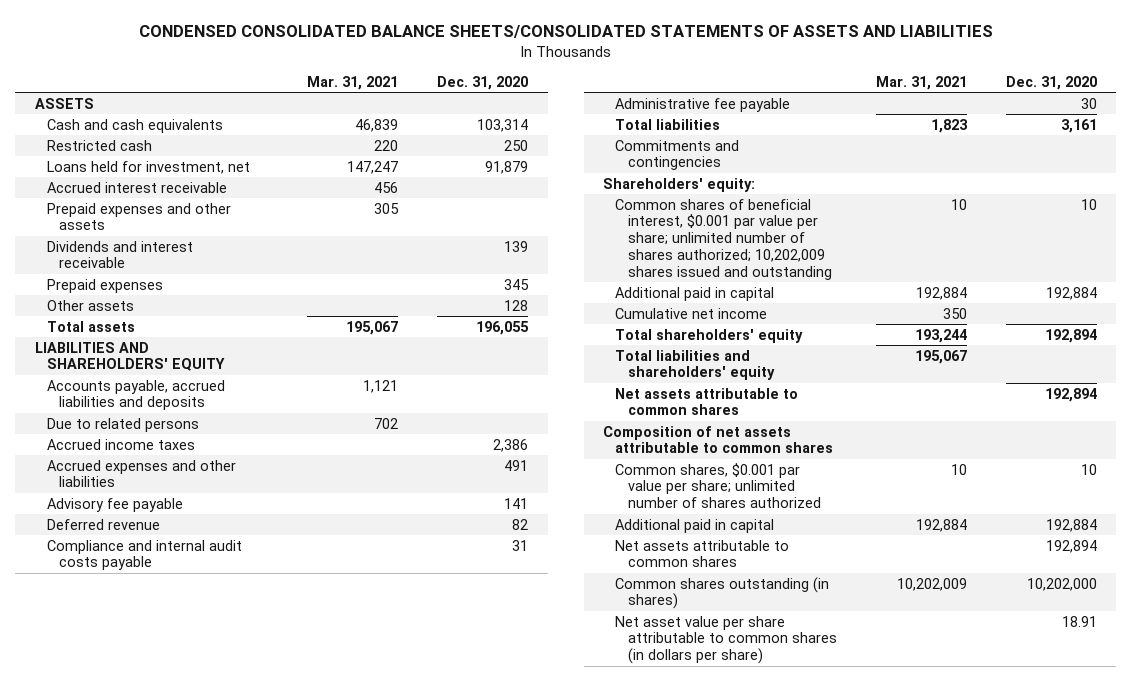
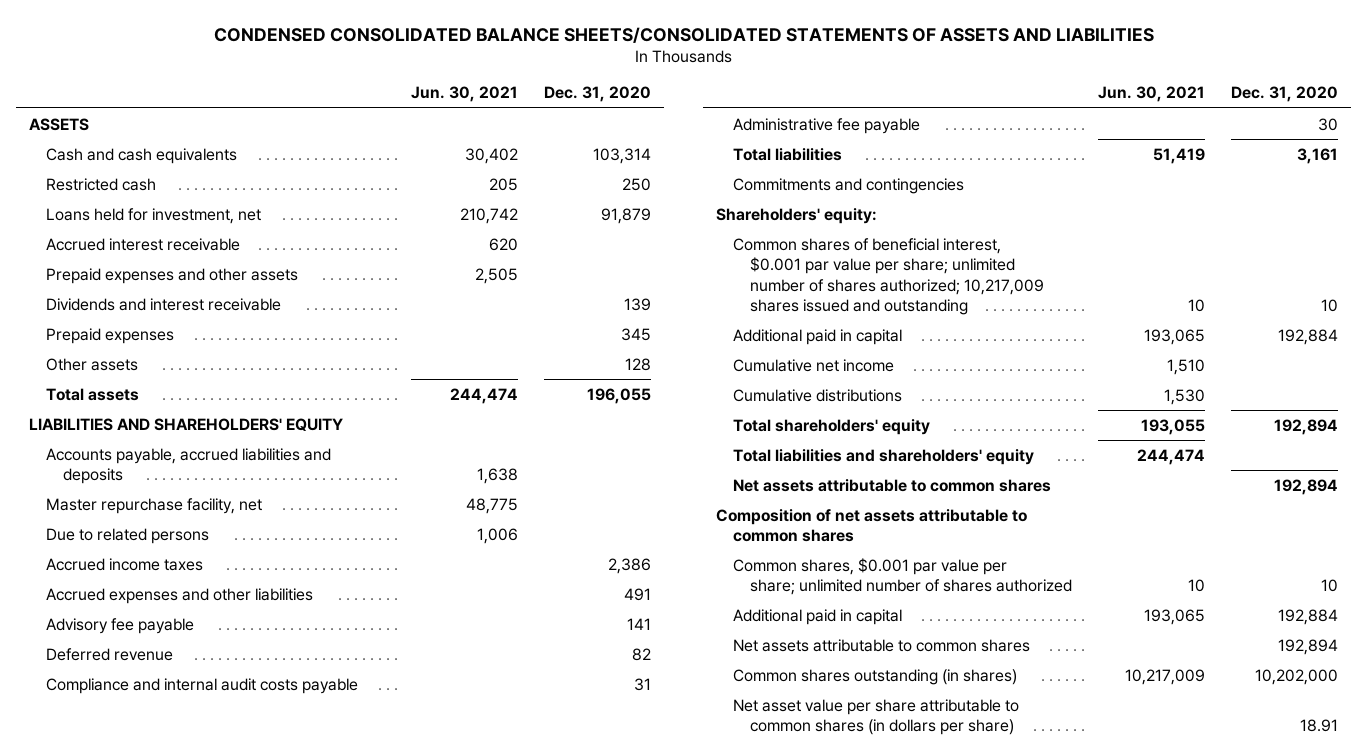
[307,76,399,91] Mar. 31, 2021 -> none
none -> [410,86,518,103] Jun. 30, 2021
none -> [46,497,263,514] Master repurchase facility, net
[615,198,832,280] Common shares of beneficial interest, $0.001 par value per share; unlimited number of shares authorized; 10,202,009 shares issued and outstanding -> [733,237,1044,316] Common shares of beneficial interest, $0.001 par value per share; unlimited number of shares authorized; 10,217,009 shares issued and outstanding
none -> [733,388,903,402] Cumulative distributions

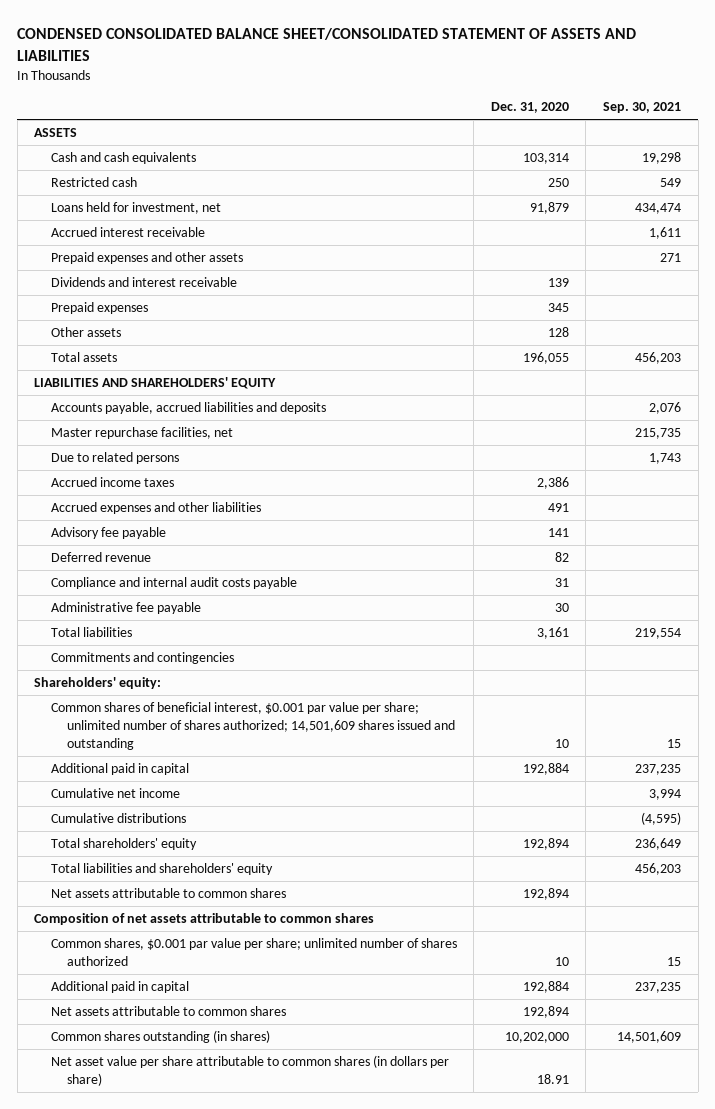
[213,26,1154,43] CONDENSED CONSOLIDATED BALANCE SHEETS/CONSOLIDATED STATEMENTS OF ASSETS AND LIABILITIES -> [17,28,637,61] CONDENSED CONSOLIDATED BALANCE SHEET/CONSOLIDATED STATEMENT OF ASSETS AND LIABILITIES
[410,86,518,103] Jun. 30, 2021 -> none
none -> [603,102,682,114] Sep. 30, 2021
[46,497,263,514] Master repurchase facility, net -> [50,427,233,440] Master repurchase facilities, net
[733,237,1044,316] Common shares of beneficial interest, $0.001 par value per share; unlimited number of shares authorized; 10,217,009 shares issued and outstanding -> [50,702,455,750] Common shares of beneficial interest, $0.001 par value per share; unlimited number of shares authorized; 14,501,609 shares issued and outstanding

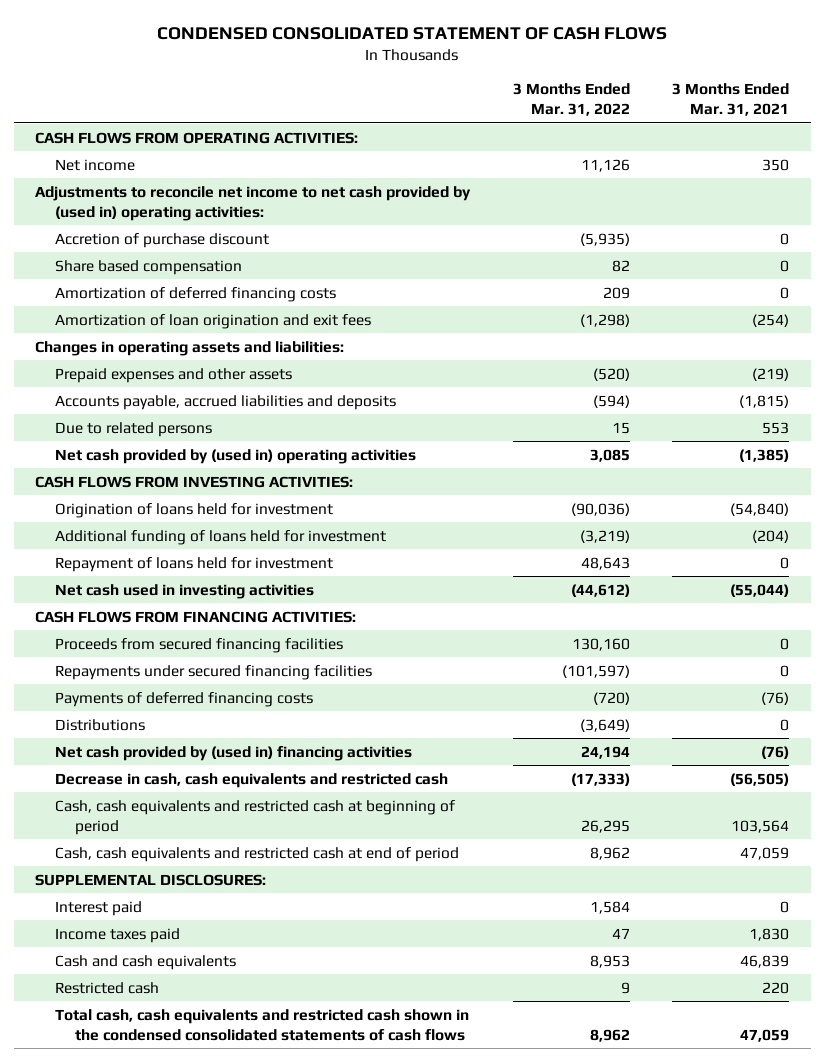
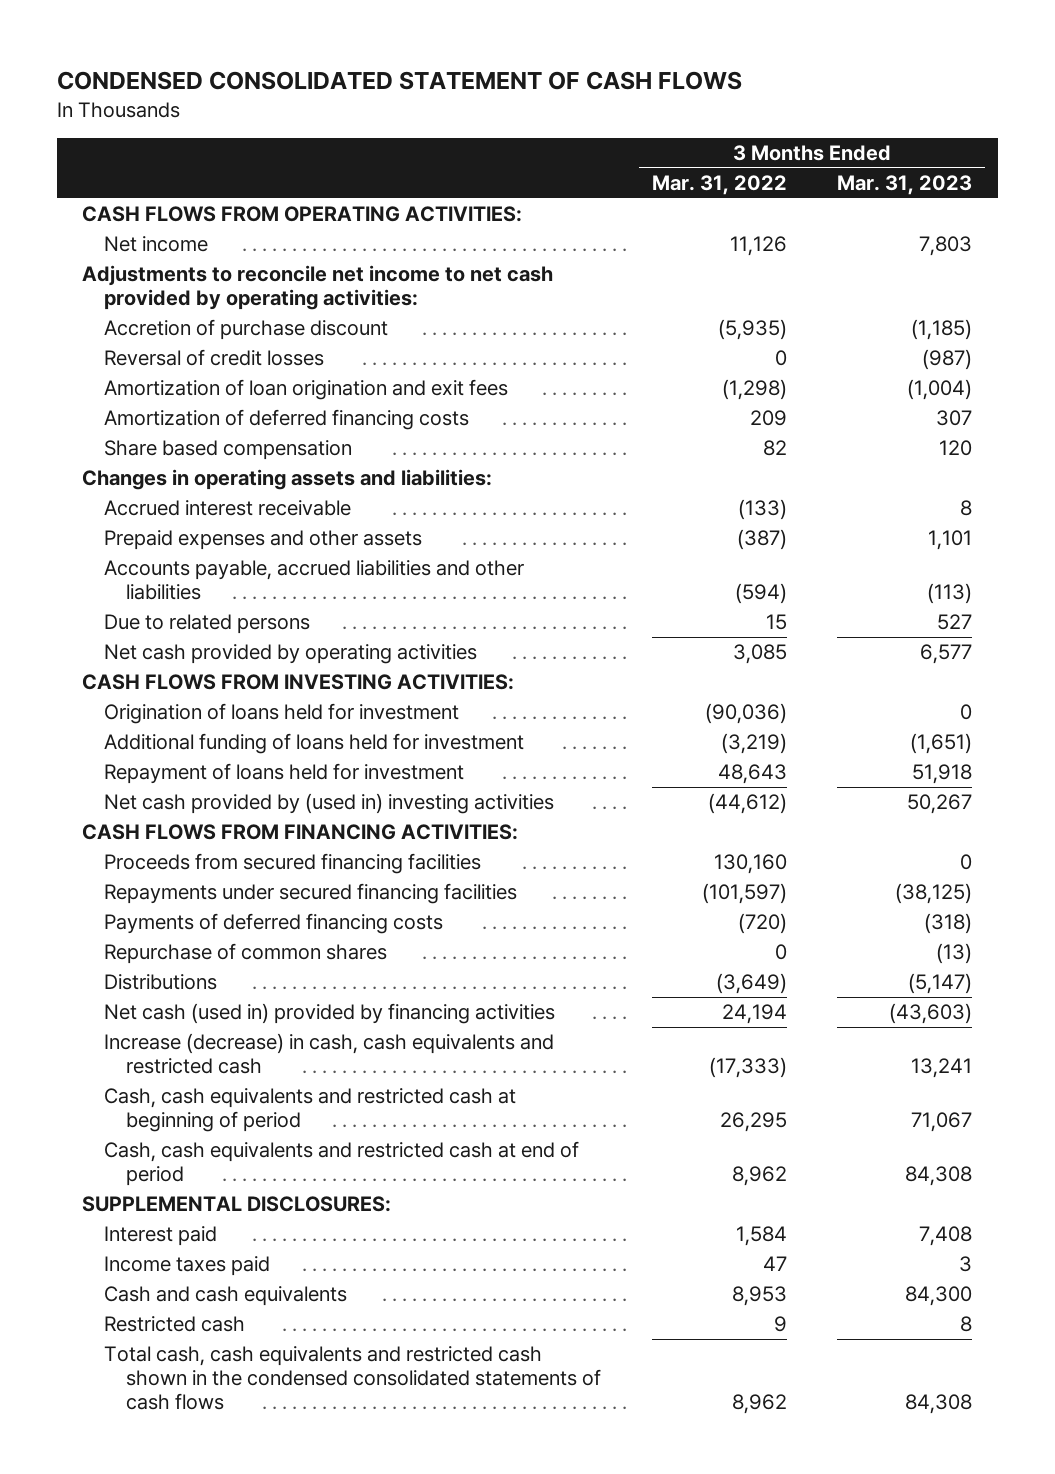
[672,83,790,117] 3 Months Ended Mar. 31, 2021 -> none
none -> [837,175,973,196] Mar. 31, 2023
[35,185,472,221] Adjustments to reconcile net income to net cash provided by (used in) operating activities: -> [82,265,554,311] Adjustments to reconcile net income to net cash provided by operating activities:
none -> [104,349,325,367] Reversal of credit losses
[55,286,337,302] Amortization of deferred financing costs -> [104,409,470,431] Amortization of deferred financing costs
[55,259,243,275] Share based compensation -> [104,440,353,461] Share based compensation
none -> [104,500,352,517] Accrued interest receivable
[592,367,630,381] (520) -> [736,529,787,551] (387)
[55,394,397,410] Accounts payable, accrued liabilities and deposits -> [104,560,525,601] Accounts payable, accrued liabilities and other liabilities
[55,448,417,464] Net cash provided by (used in) operating activities -> [104,644,478,665] Net cash provided by operating activities
[55,583,315,599] Net cash used in investing activities -> [104,793,555,815] Net cash provided by (used in) investing activities
none -> [104,943,388,965] Repurchase of common shares
[55,745,413,761] Net cash provided by (used in) financing activities -> [104,1003,556,1025] Net cash (used in) provided by financing activities
[55,772,449,788] Decrease in cash, cash equivalents and restricted cash -> [104,1033,555,1075] Increase (decrease) in cash, cash equivalents and restricted cash

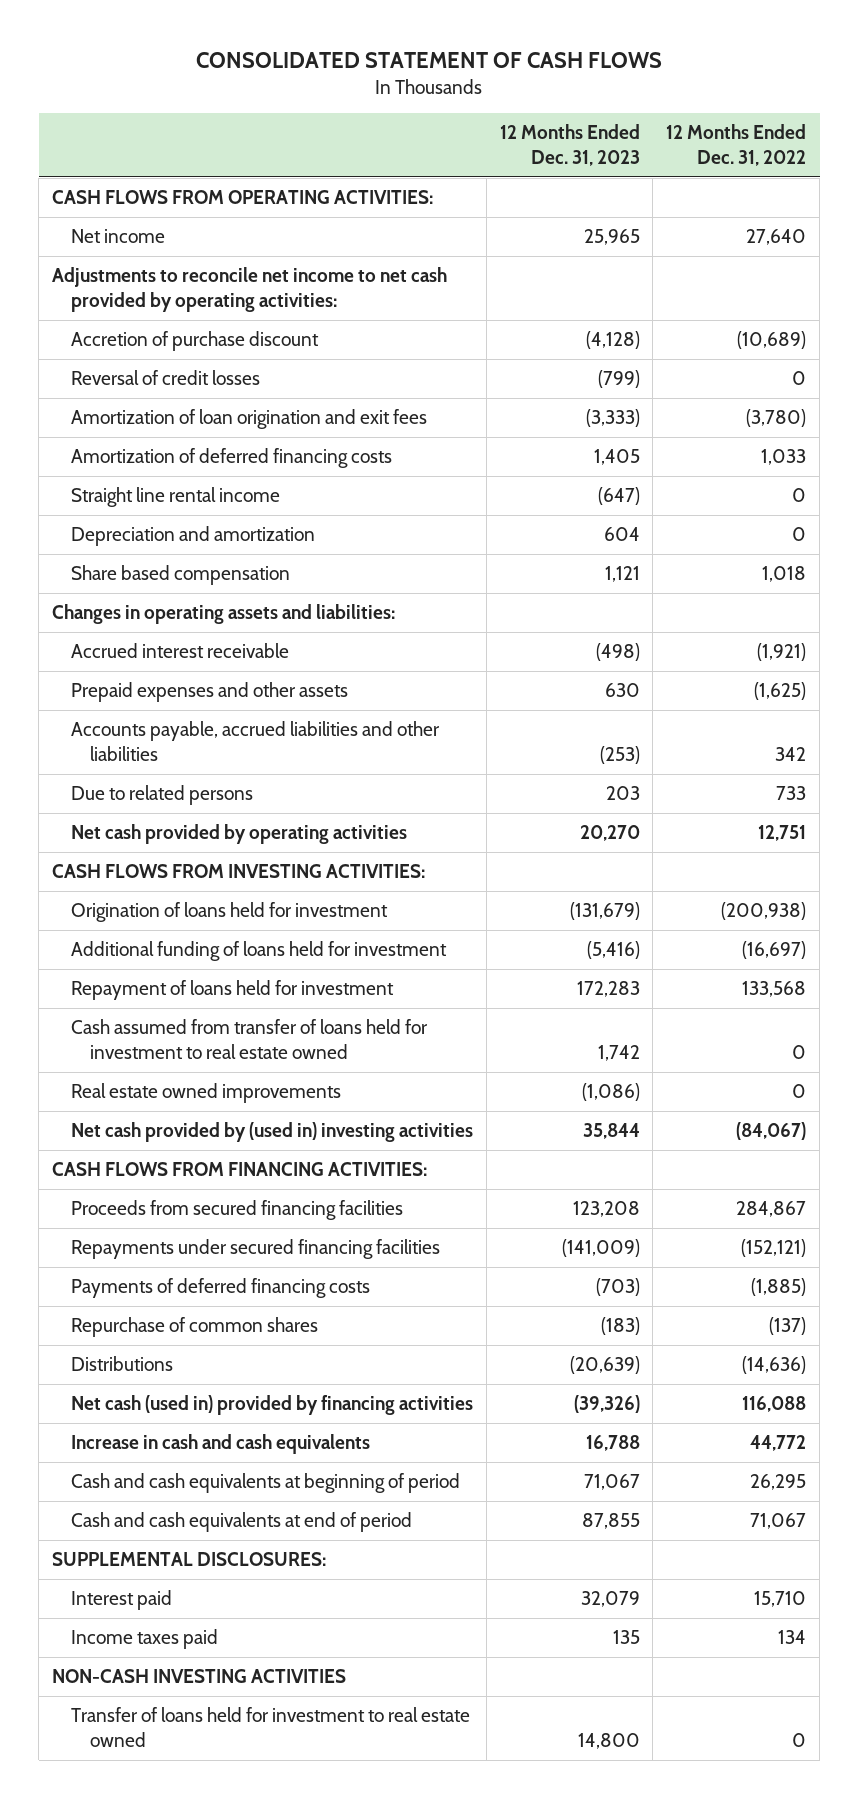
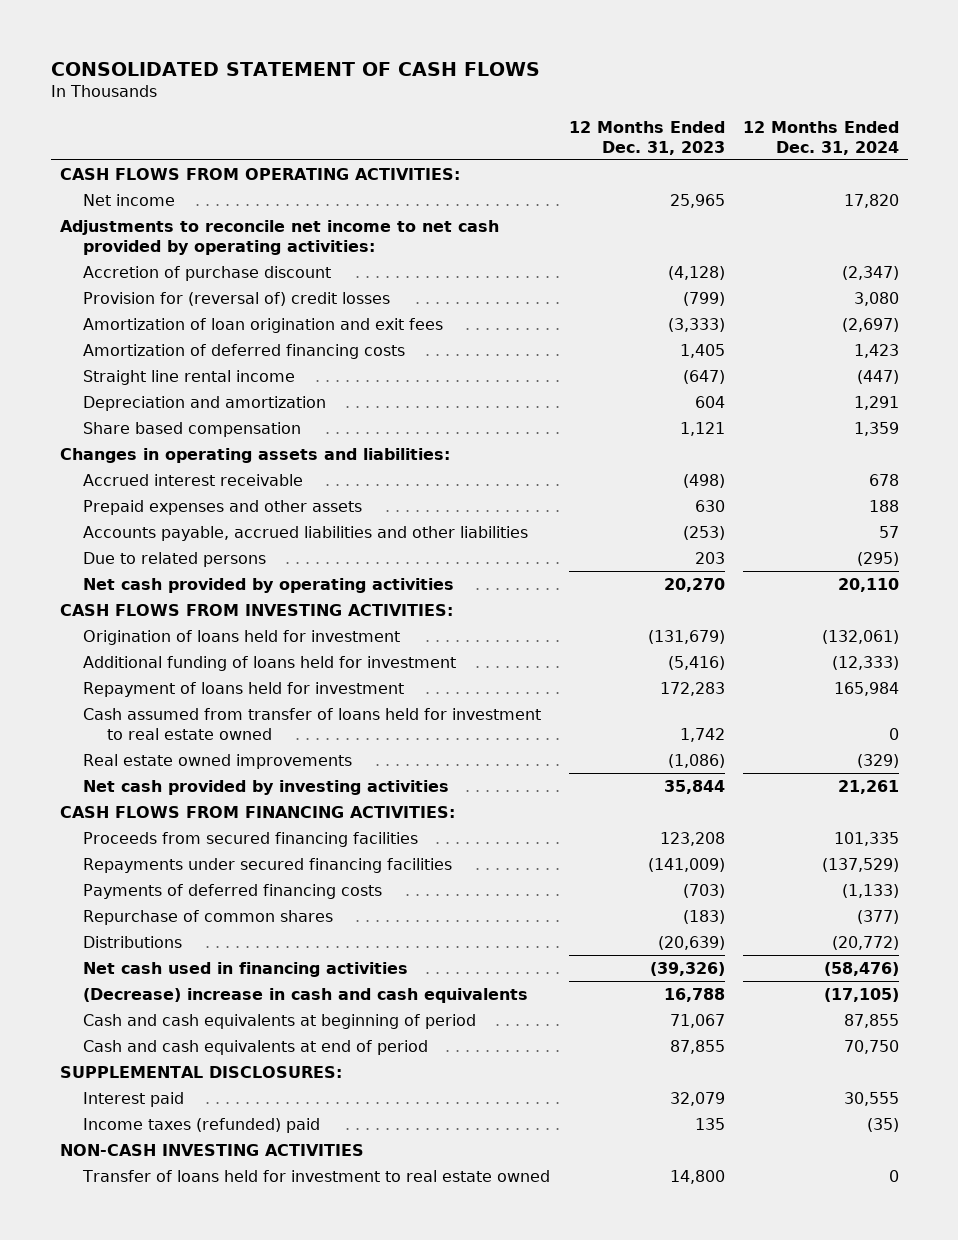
[666,124,807,166] 12 Months Ended Dec. 31, 2022 -> none
none -> [742,120,899,155] 12 Months Ended Dec. 31, 2024
[70,370,260,386] Reversal of credit losses -> [83,292,391,307] Provision for (reversal of) credit losses
[70,1122,473,1143] Net cash provided by (used in) investing activities -> [83,780,450,796] Net cash provided by investing activities
[70,1395,473,1416] Net cash (used in) provided by financing activities -> [83,962,409,978] Net cash used in financing activities
[70,1434,370,1455] Increase in cash and cash equivalents -> [83,988,529,1004] (Decrease) increase in cash and cash equivalents
[70,1629,218,1650] Income taxes paid -> [83,1118,321,1134] Income taxes (refunded) paid

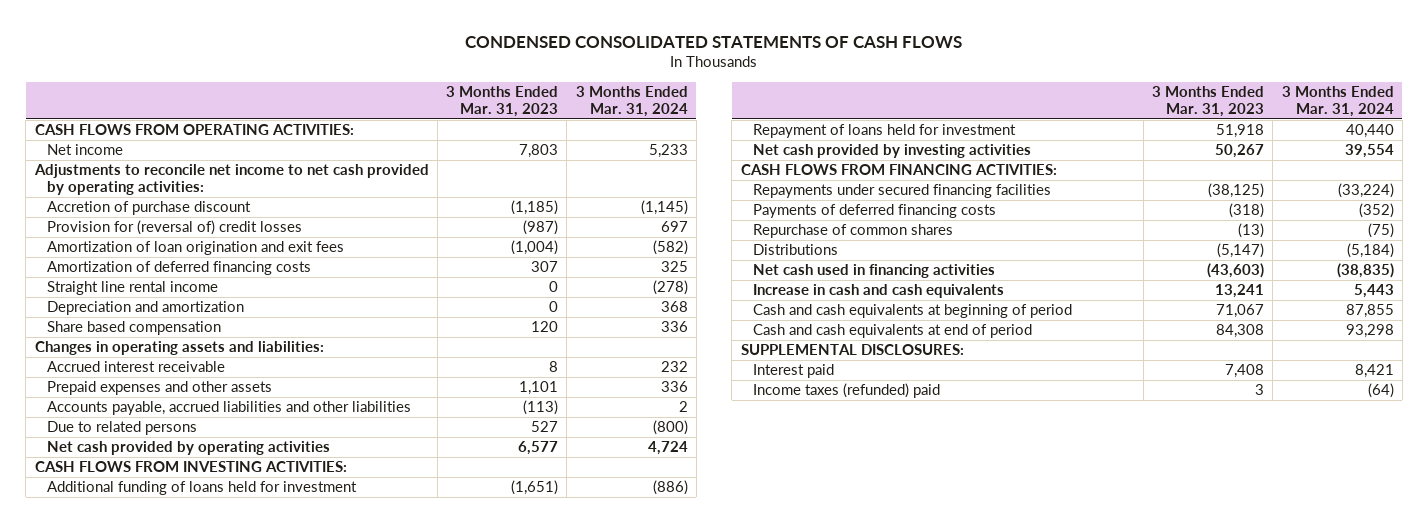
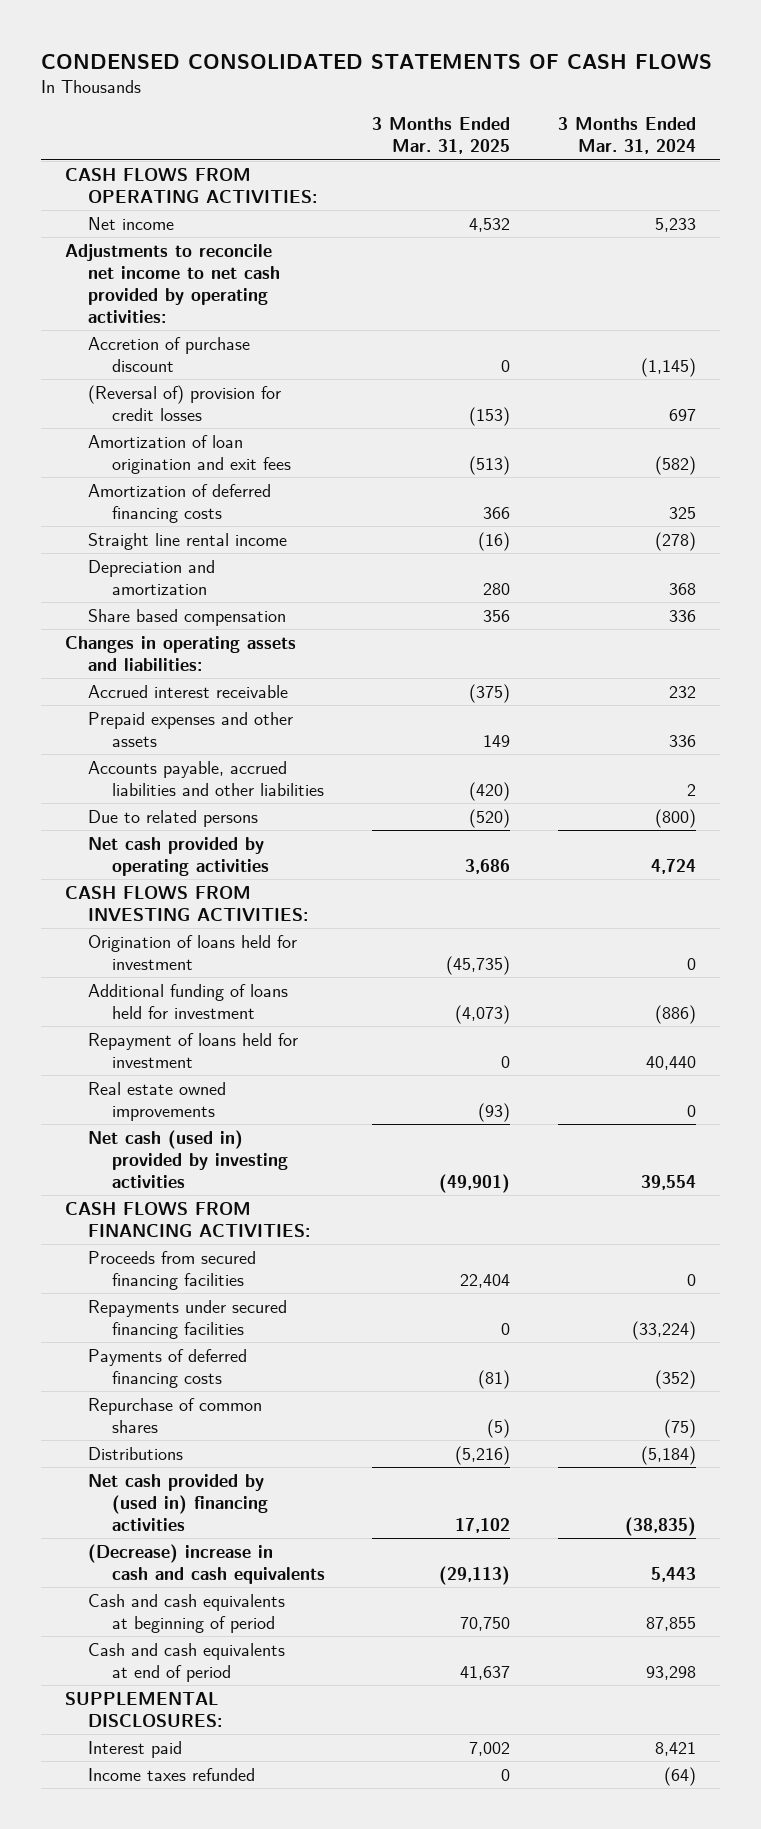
[446,85,559,117] 3 Months Ended Mar. 31, 2023 -> none
none -> [372,117,511,155] 3 Months Ended Mar. 31, 2025
[47,220,303,236] Provision for (reversal of) credit losses -> [88,384,282,421] (Reversal of) provision for credit losses
none -> [88,934,298,970] Origination of loans held for investment
none -> [88,1081,227,1121] Real estate owned improvements
[753,144,1032,159] Net cash provided by investing activities -> [88,1129,288,1188] Net cash (used in) provided by investing activities
none -> [88,1250,257,1290] Proceeds from secured financing facilities
[753,264,996,279] Net cash used in financing activities -> [88,1473,268,1531] Net cash provided by (used in) financing activities
[753,284,1005,299] Increase in cash and cash equivalents -> [88,1543,325,1584] (Decrease) increase in cash and cash equivalents
[753,383,941,399] Income taxes (refunded) paid -> [88,1767,256,1781] Income taxes refunded

